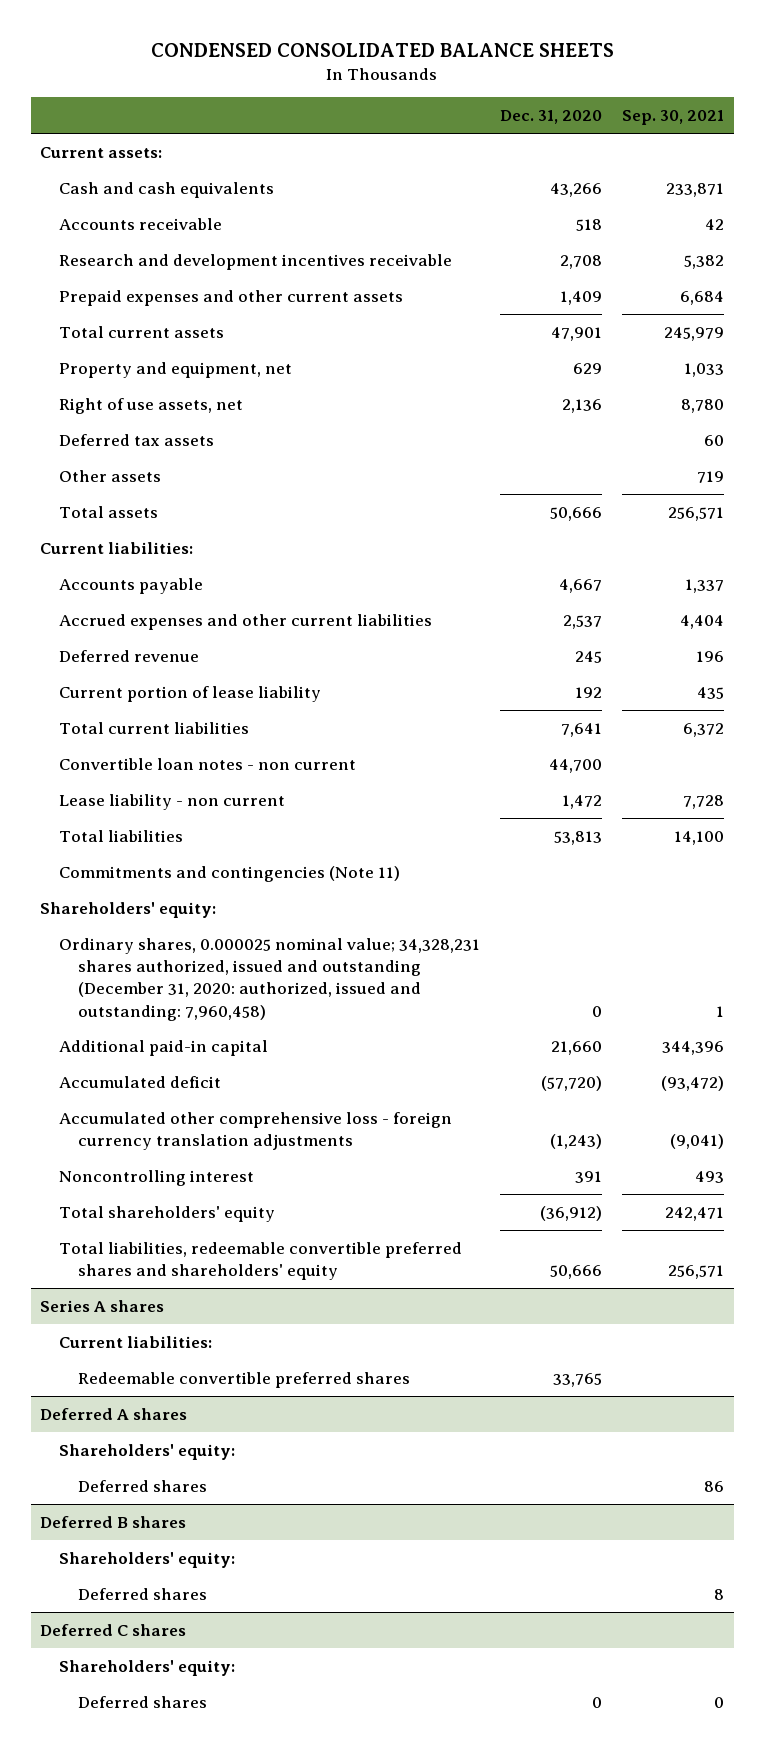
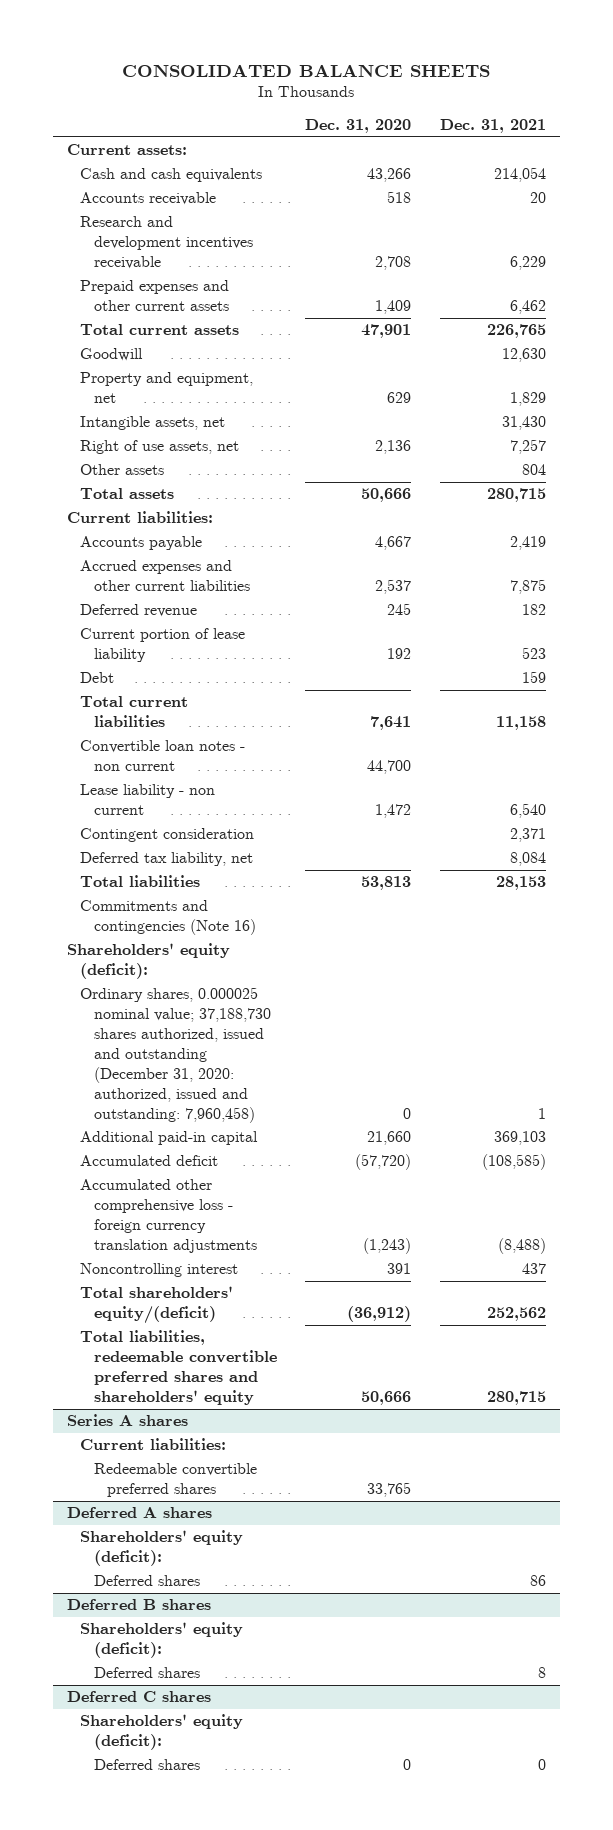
[151,43,615,58] CONDENSED CONSOLIDATED BALANCE SHEETS -> [122,63,491,77] CONSOLIDATED BALANCE SHEETS
[622,110,725,126] Sep. 30, 2021 -> none
none -> [439,119,546,134] Dec. 31, 2021
none -> [80,348,144,362] Goodwill
none -> [80,416,226,431] Intangible assets, net
[59,433,215,446] Deferred tax assets -> none
none -> [80,672,115,684] Debt
none -> [80,828,255,843] Contingent consideration
none -> [80,852,254,867] Deferred tax liability, net
[59,865,401,882] Commitments and contingencies (Note 11) -> [80,900,256,936] Commitments and contingencies (Note 16)
[40,901,217,918] Shareholders' equity: -> [67,943,231,980] Shareholders' equity (deficit):
[59,937,481,1021] Ordinary shares, 0.000025 nominal value; 34,328,231 shares authorized, issued and outstanding (December 31, 2020: authorized, issued and outstanding: 7,960,458) -> [80,987,271,1123] Ordinary shares, 0.000025 nominal value; 37,188,730 shares authorized, issued and outstanding (December 31, 2020: authorized, issued and outstanding: 7,960,458)
[59,1205,276,1222] Total shareholders' equity -> [80,1286,234,1325] Total shareholders' equity/(deficit)
[59,1443,236,1460] Shareholders' equity: -> [80,1530,244,1567] Shareholders' equity (deficit):
[59,1551,236,1568] Shareholders' equity: -> [80,1622,244,1659] Shareholders' equity (deficit):
[59,1659,236,1676] Shareholders' equity: -> [80,1714,244,1751] Shareholders' equity (deficit):

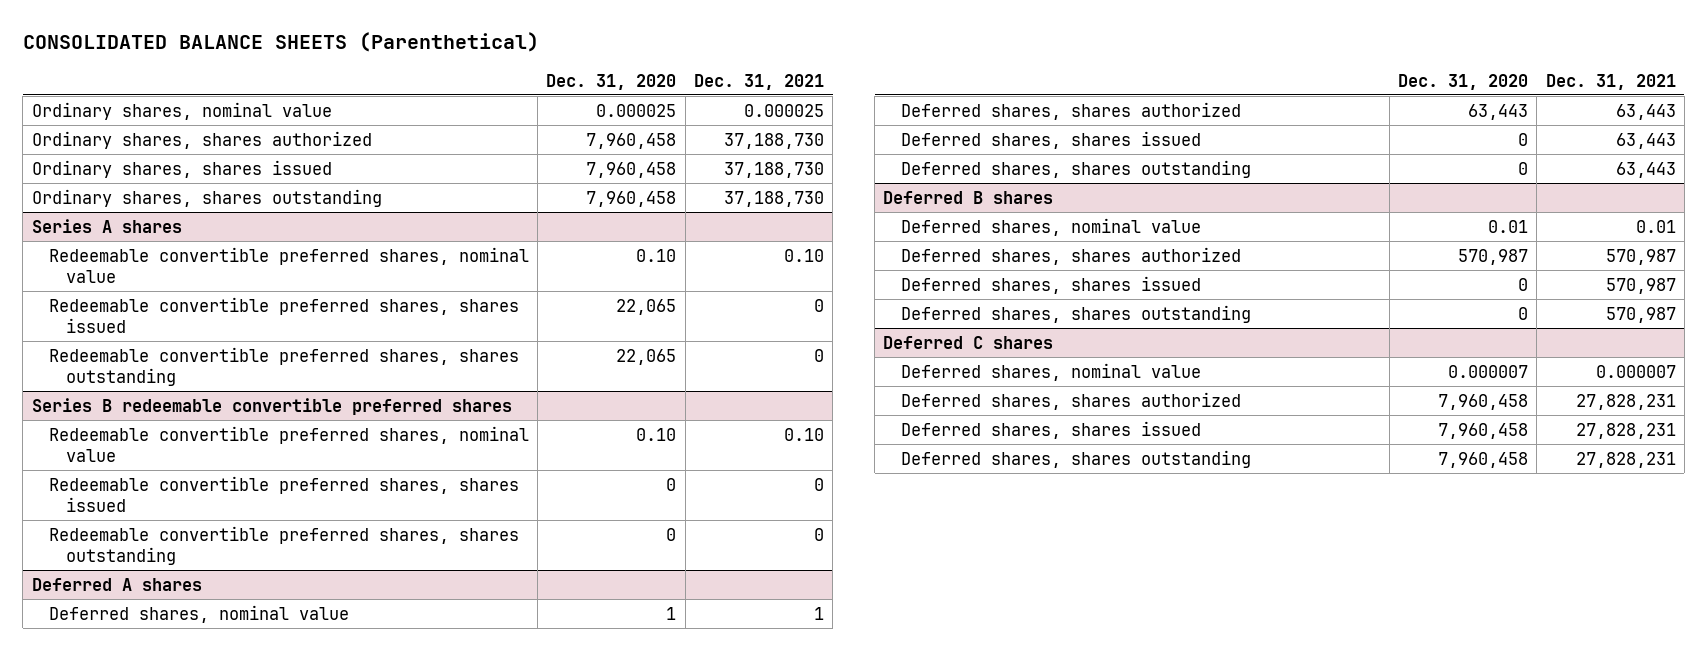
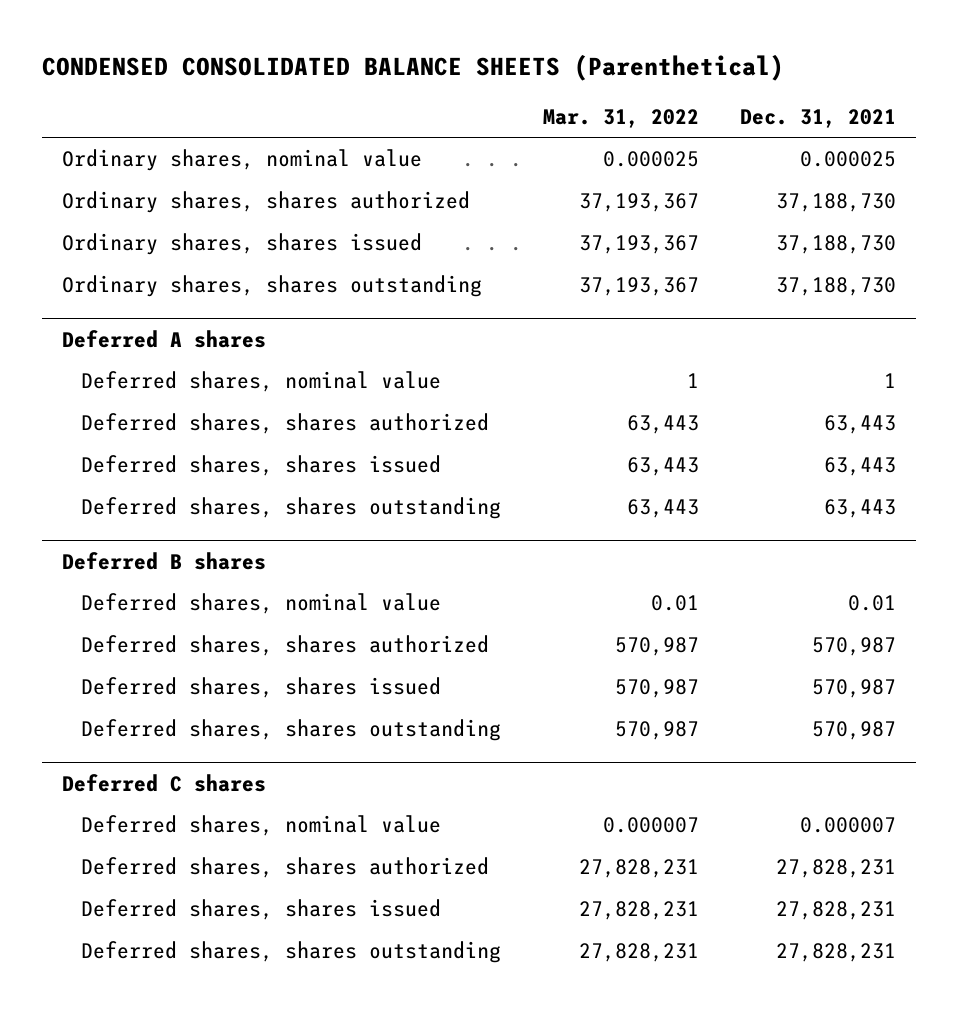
[22,32,539,53] CONSOLIDATED BALANCE SHEETS (Parenthetical) -> [41,53,784,81] CONDENSED CONSOLIDATED BALANCE SHEETS (Parenthetical)
[546,73,677,90] Dec. 31, 2020 -> none
none -> [542,109,699,129] Mar. 31, 2022
[31,218,182,233] Series A shares -> none
[48,246,529,283] Redeemable convertible preferred shares, nominal value -> none
[48,296,519,333] Redeemable convertible preferred shares, shares issued -> none
[48,346,519,386] Redeemable convertible preferred shares, shares outstanding -> none
[31,397,512,415] Series B redeemable convertible preferred shares -> none
[48,425,529,462] Redeemable convertible preferred shares, nominal value -> none
[48,475,519,512] Redeemable convertible preferred shares, shares issued -> none
[48,525,519,565] Redeemable convertible preferred shares, shares outstanding -> none

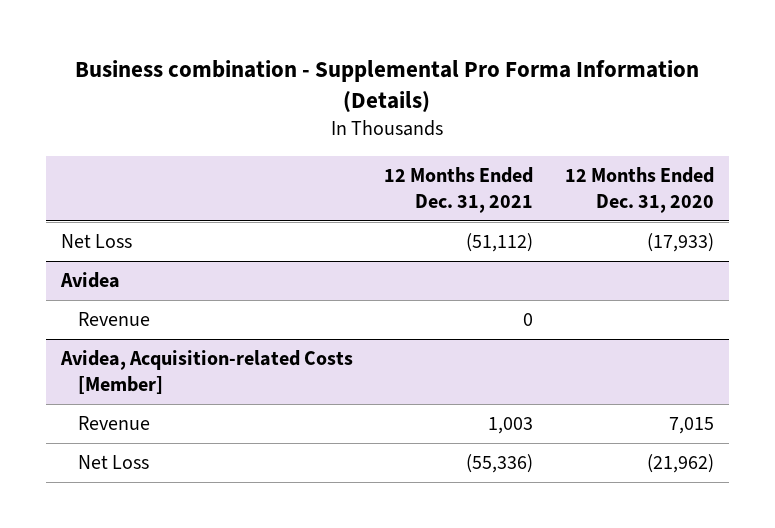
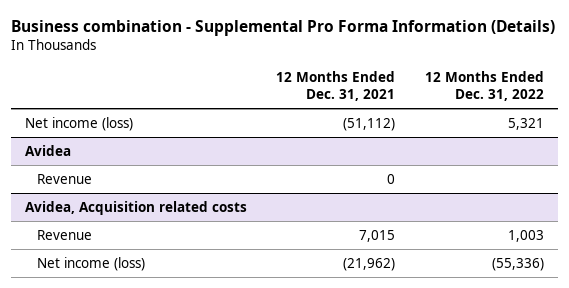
[564,167,714,213] 12 Months Ended Dec. 31, 2020 -> none
none -> [424,71,544,102] 12 Months Ended Dec. 31, 2022
[61,234,133,249] Net Loss -> [25,116,134,131] Net income (loss)
[60,350,354,394] Avidea, Acquisition-related Costs [Member] -> [25,200,248,215] Avidea, Acquisition related costs
[488,417,534,435] 1,003 -> [359,229,396,242] 7,015
[77,455,149,470] Net Loss -> [37,256,146,271] Net income (loss)
[466,454,534,474] (55,336) -> [343,257,396,271] (21,962)

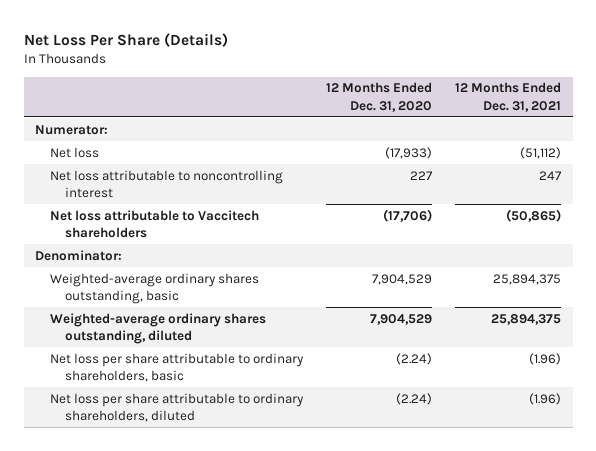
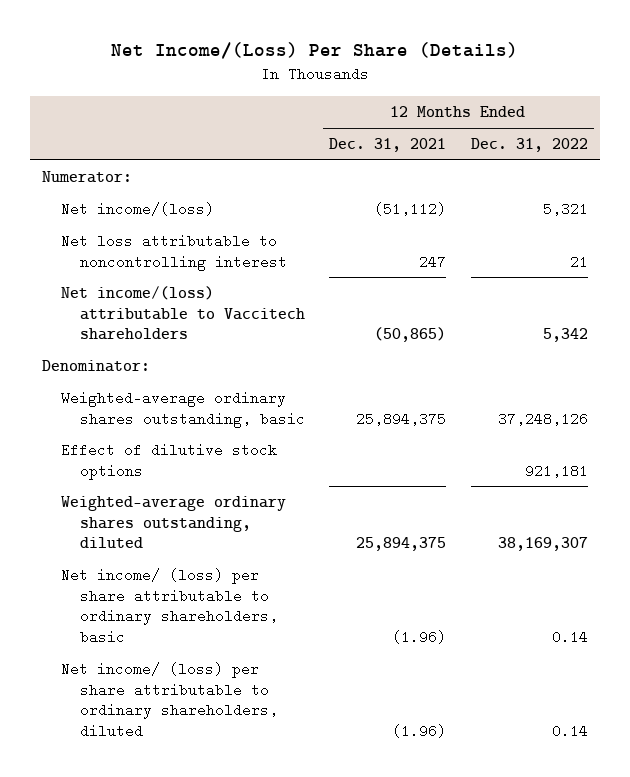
[23,32,228,47] Net Loss Per Share (Details) -> [111,42,519,60] Net Income/(Loss) Per Share (Details)
[326,82,433,112] 12 Months Ended Dec. 31, 2020 -> none
none -> [470,138,588,153] Dec. 31, 2022
[49,146,99,158] Net loss -> [61,202,215,217] Net income/(loss)
[49,209,259,239] Net loss attributable to Vaccitech shareholders -> [61,286,305,341] Net income/(loss) attributable to Vaccitech shareholders
none -> [61,443,278,480] Effect of dilutive stock options
[49,352,304,383] Net loss per share attributable to ordinary shareholders, basic -> [61,568,278,644] Net income/ (loss) per share attributable to ordinary shareholders, basic
[49,392,304,423] Net loss per share attributable to ordinary shareholders, diluted -> [61,662,278,738] Net income/ (loss) per share attributable to ordinary shareholders, diluted

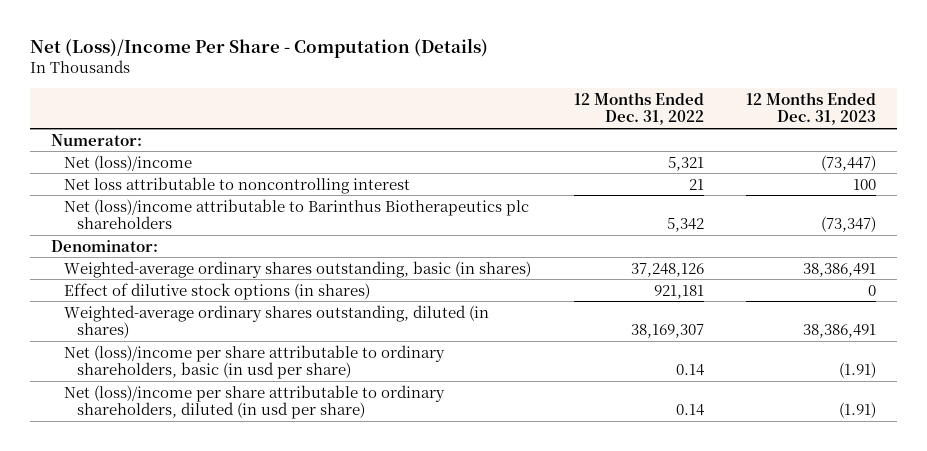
[111,42,519,60] Net Income/(Loss) Per Share (Details) -> [29,37,488,58] Net (Loss)/Income Per Share - Computation (Details)
[329,138,447,153] Dec. 31, 2021 -> none
none -> [746,91,877,126] 12 Months Ended Dec. 31, 2023
[61,202,215,217] Net income/(loss) -> [64,154,193,171] Net (loss)/income
[61,286,305,341] Net income/(loss) attributable to Vaccitech shareholders -> [64,198,530,230] Net (loss)/income attributable to Barinthus Biotherapeutics plc shareholders
[61,391,305,428] Weighted-average ordinary shares outstanding, basic -> [64,260,532,278] Weighted-average ordinary shares outstanding, basic (in shares)
[61,443,278,480] Effect of dilutive stock options -> [64,282,371,300] Effect of dilutive stock options (in shares)
[61,496,287,549] Weighted-average ordinary shares outstanding, diluted -> [64,304,490,339] Weighted-average ordinary shares outstanding, diluted (in shares)
[61,568,278,644] Net income/ (loss) per share attributable to ordinary shareholders, basic -> [64,344,446,380] Net (loss)/income per share attributable to ordinary shareholders, basic (in usd per share)
[61,662,278,738] Net income/ (loss) per share attributable to ordinary shareholders, diluted -> [64,384,446,420] Net (loss)/income per share attributable to ordinary shareholders, diluted (in usd per share)

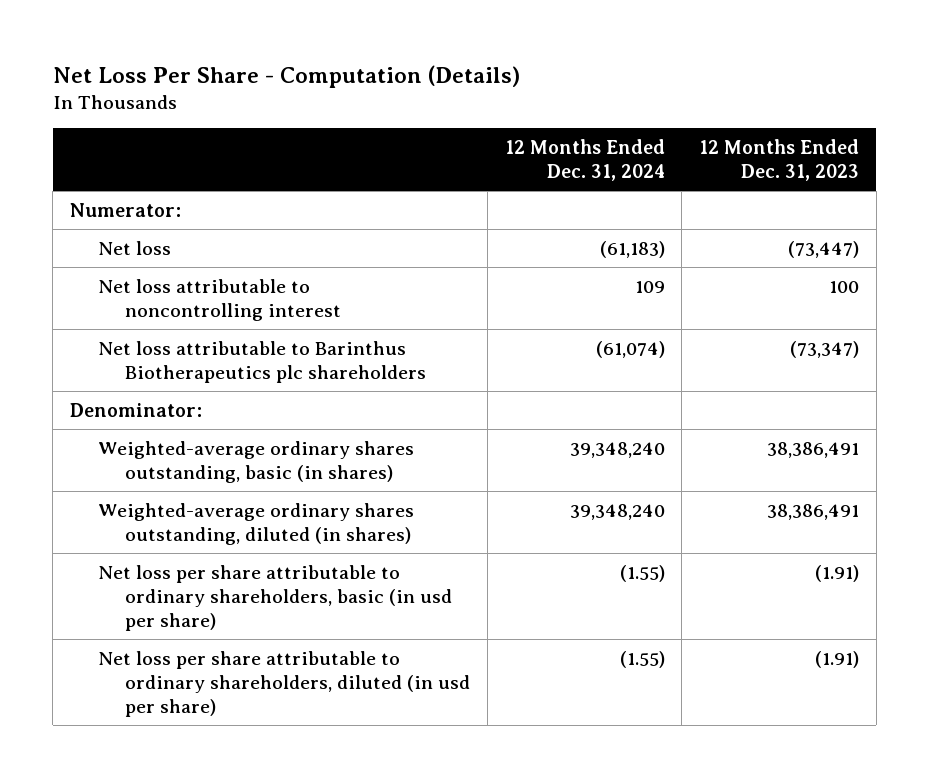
[29,37,488,58] Net (Loss)/Income Per Share - Computation (Details) -> [52,64,520,88] Net Loss Per Share - Computation (Details)
[573,91,704,126] 12 Months Ended Dec. 31, 2022 -> none
none -> [504,138,665,182] 12 Months Ended Dec. 31, 2024
[64,154,193,171] Net (loss)/income -> [97,240,171,255] Net loss
[64,198,530,230] Net (loss)/income attributable to Barinthus Biotherapeutics plc shareholders -> [97,340,427,383] Net loss attributable to Barinthus Biotherapeutics plc shareholders
[64,282,371,300] Effect of dilutive stock options (in shares) -> none
[64,344,446,380] Net (loss)/income per share attributable to ordinary shareholders, basic (in usd per share) -> [97,564,453,632] Net loss per share attributable to ordinary shareholders, basic (in usd per share)
[64,384,446,420] Net (loss)/income per share attributable to ordinary shareholders, diluted (in usd per share) -> [97,650,471,718] Net loss per share attributable to ordinary shareholders, diluted (in usd per share)

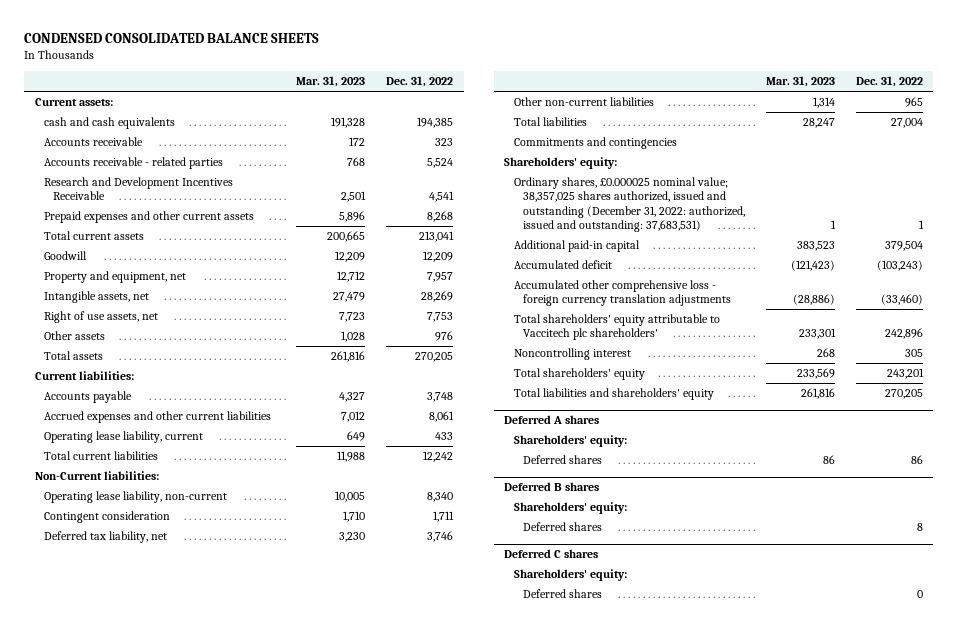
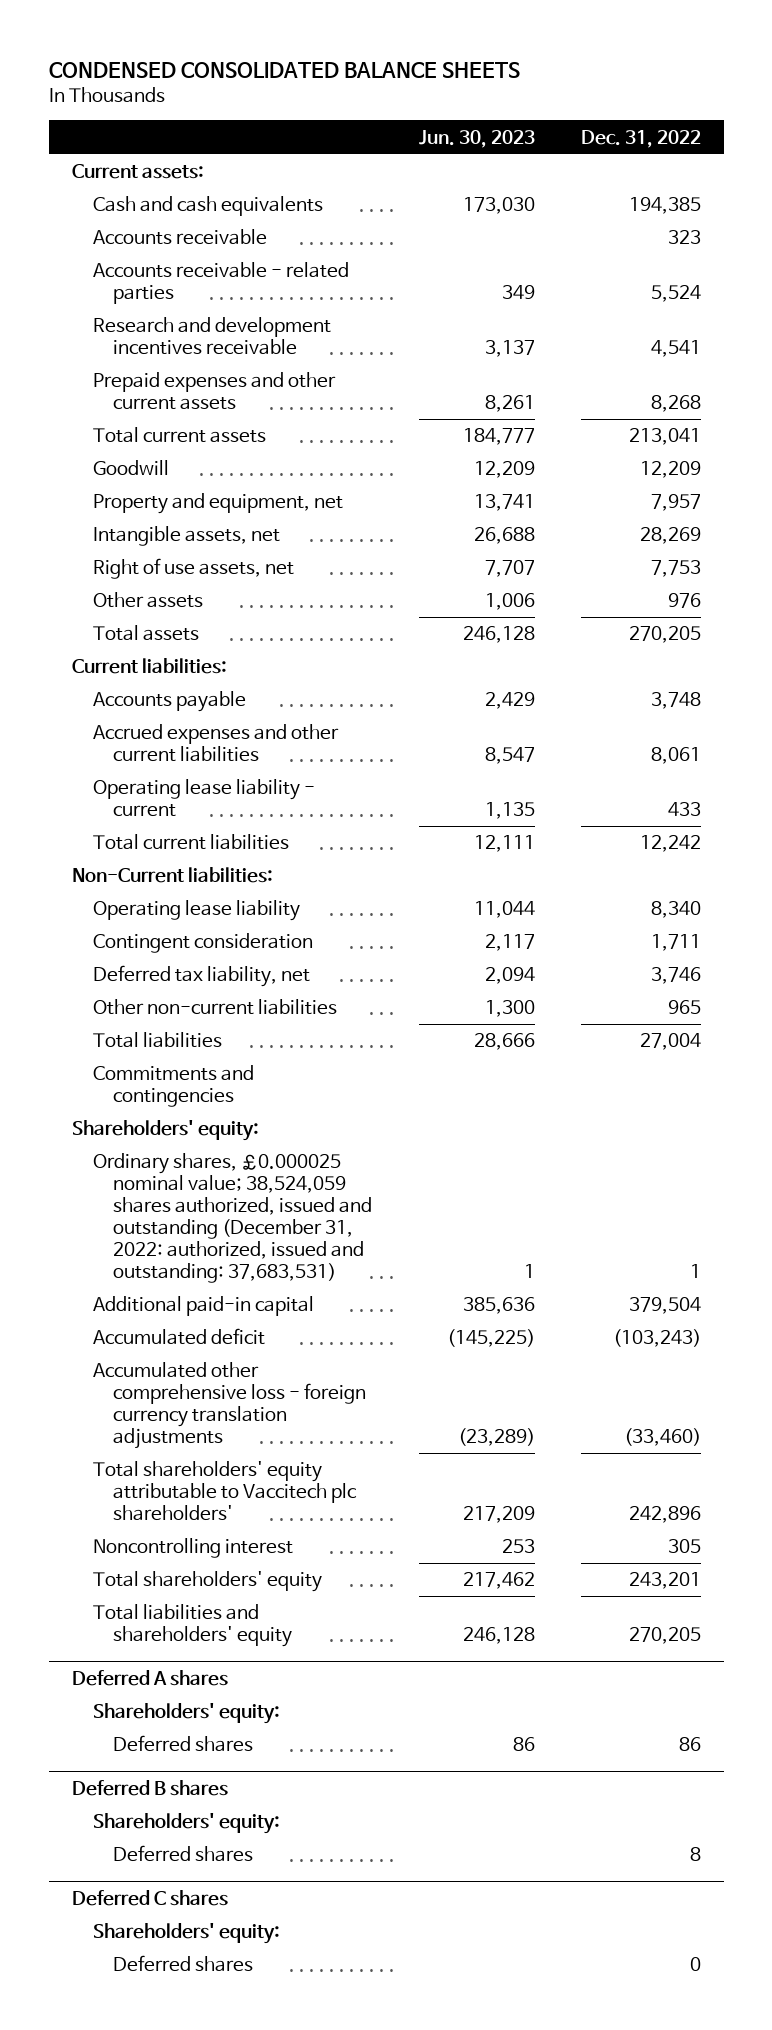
[296,76,366,88] Mar. 31, 2023 -> none
none -> [418,129,535,148] Jun. 30, 2023
[43,117,175,130] cash and cash equivalents -> [92,196,323,217] Cash and cash equivalents
[43,177,233,201] Research and Development Incentives Receivable -> [92,317,331,356] Research and development incentives receivable
[43,431,203,444] Operating lease liability, current -> [92,779,315,818] Operating lease liability - current
[43,491,227,504] Operating lease liability, non-current -> [92,900,300,922] Operating lease liability
[513,177,746,233] Ordinary shares, £0.000025 nominal value; 38,357,025 shares authorized, issued and outstanding (December 31, 2022: authorized, issued and outstanding: 37,683,531) -> [92,1153,373,1283] Ordinary shares, £0.000025 nominal value; 38,524,059 shares authorized, issued and outstanding (December 31, 2022: authorized, issued and outstanding: 37,683,531)

